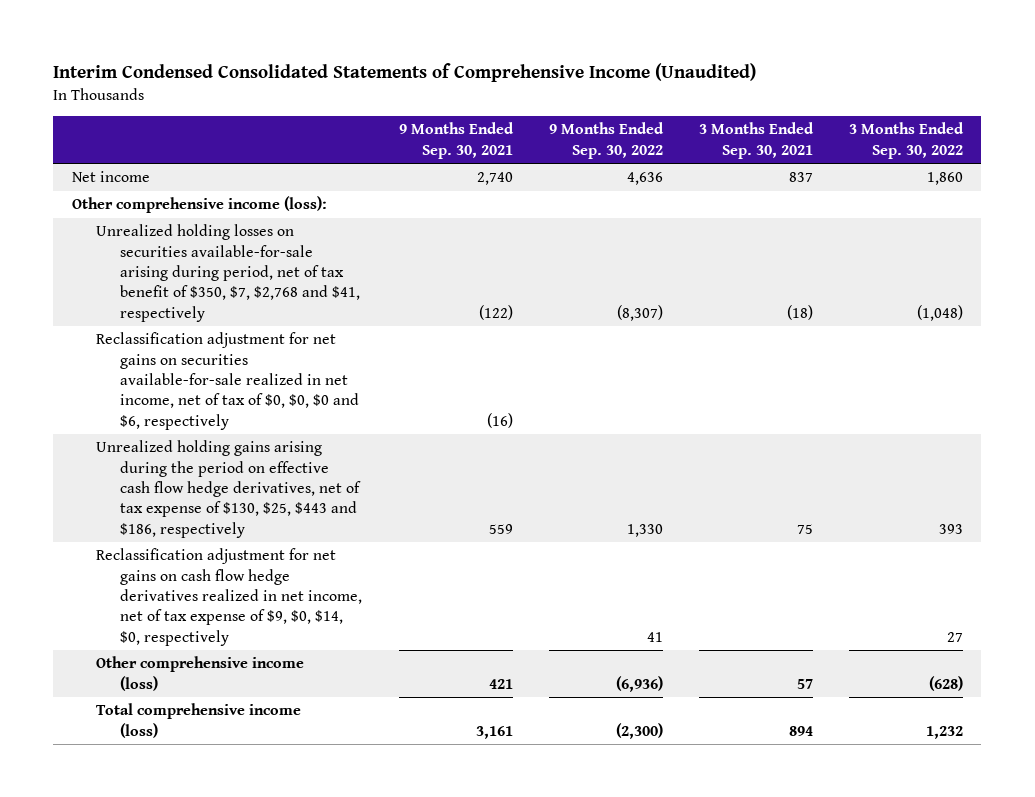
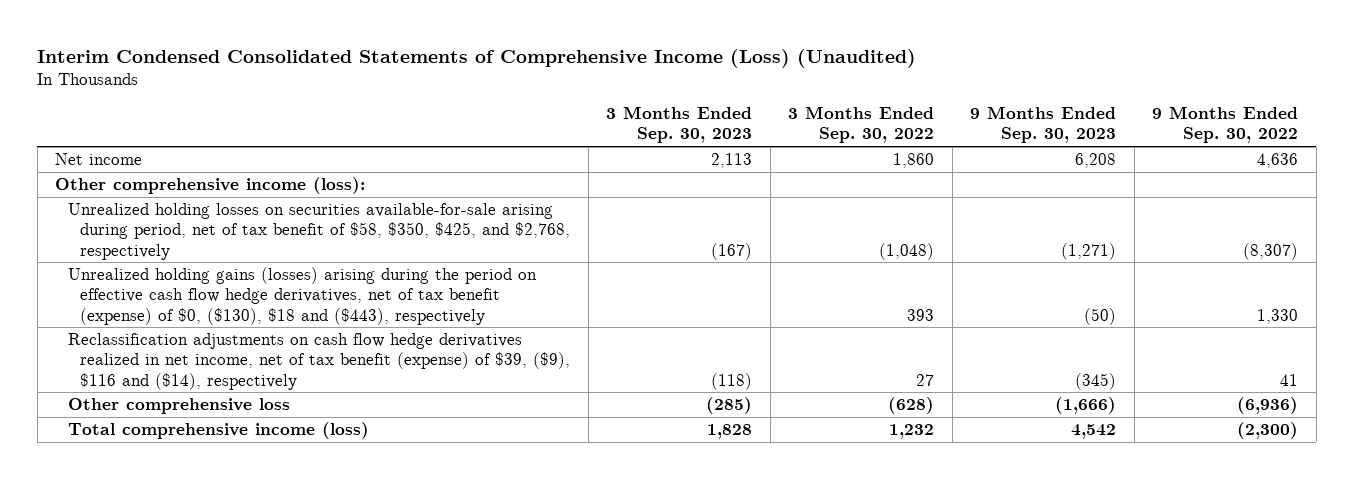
[53,63,757,83] Interim Condensed Consolidated Statements of Comprehensive Income (Unaudited) -> [37,48,917,68] Interim Condensed Consolidated Statements of Comprehensive Income (Loss) (Unaudited)
[398,122,514,159] 9 Months Ended Sep. 30, 2021 -> none
[699,122,815,159] 3 Months Ended Sep. 30, 2021 -> none
none -> [606,106,753,144] 3 Months Ended Sep. 30, 2023
none -> [970,106,1117,144] 9 Months Ended Sep. 30, 2023
[95,332,360,430] Reclassification adjustment for net gains on securities available-for-sale realized in net income, net of tax of $0, $0, $0 and $6, respectively -> none
[95,224,361,322] Unrealized holding losses on securities available-for-sale arising during period, net of tax benefit of $350, $7, $2,768 and $41, respectively -> [67,203,571,260] Unrealized holding losses on securities available-for-sale arising during period, net of tax benefit of $58, $350, $425, and $2,768, respectively
[95,440,362,538] Unrealized holding gains arising during the period on effective cash flow hedge derivatives, net of tax expense of $130, $25, $443 and $186, respectively -> [67,267,537,325] Unrealized holding gains (losses) arising during the period on effective cash flow hedge derivatives, net of tax benefit (expense) of $0, ($130), $18 and ($443), respectively
[95,548,363,646] Reclassification adjustment for net gains on cash flow hedge derivatives realized in net income, net of tax expense of $9, $0, $14, $0, respectively -> [67,333,571,390] Reclassification adjustments on cash flow hedge derivatives realized in net income, net of tax benefit (expense) of $39, ($9), $116 and ($14), respectively
[95,656,304,691] Other comprehensive income (loss) -> [67,398,290,415] Other comprehensive loss

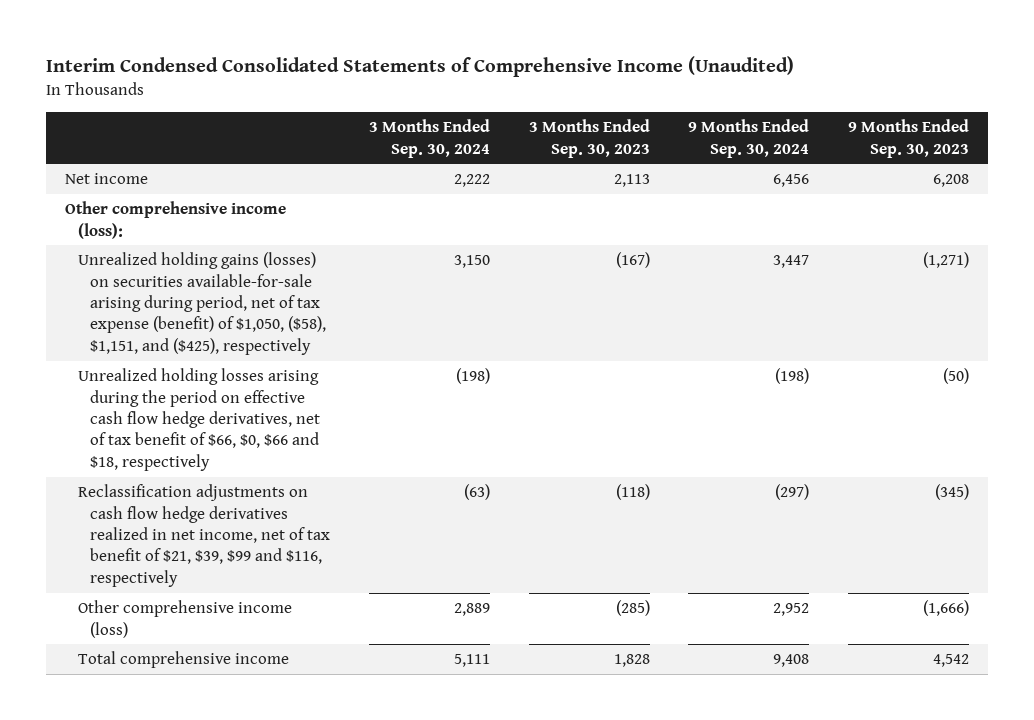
[37,48,917,68] Interim Condensed Consolidated Statements of Comprehensive Income (Loss) (Unaudited) -> [45,56,794,78] Interim Condensed Consolidated Statements of Comprehensive Income (Unaudited)
[788,106,935,144] 3 Months Ended Sep. 30, 2022 -> none
[1152,106,1299,144] 9 Months Ended Sep. 30, 2022 -> none
none -> [368,119,490,158] 3 Months Ended Sep. 30, 2024
none -> [688,119,810,158] 9 Months Ended Sep. 30, 2024
[67,203,571,260] Unrealized holding losses on securities available-for-sale arising during period, net of tax benefit of $58, $350, $425, and $2,768, respectively -> [77,252,327,355] Unrealized holding gains (losses) on securities available-for-sale arising during period, net of tax expense (benefit) of $1,050, ($58), $1,151, and ($425), respectively
[67,267,537,325] Unrealized holding gains (losses) arising during the period on effective cash flow hedge derivatives, net of tax benefit (expense) of $0, ($130), $18 and ($443), respectively -> [77,368,321,471] Unrealized holding losses arising during the period on effective cash flow hedge derivatives, net of tax benefit of $66, $0, $66 and $18, respectively
[67,333,571,390] Reclassification adjustments on cash flow hedge derivatives realized in net income, net of tax benefit (expense) of $39, ($9), $116 and ($14), respectively -> [77,484,331,587] Reclassification adjustments on cash flow hedge derivatives realized in net income, net of tax benefit of $21, $39, $99 and $116, respectively
[67,398,290,415] Other comprehensive loss -> [77,600,292,638] Other comprehensive income (loss)
[67,422,369,440] Total comprehensive income (loss) -> [77,651,289,669] Total comprehensive income

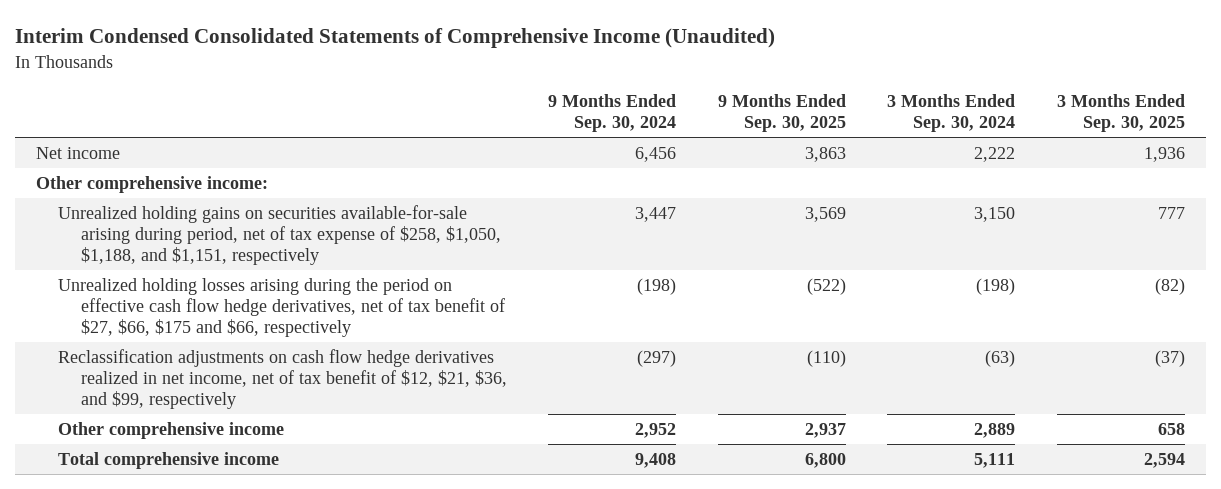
[528,119,650,158] 3 Months Ended Sep. 30, 2023 -> none
[847,119,969,158] 9 Months Ended Sep. 30, 2023 -> none
none -> [717,93,846,133] 9 Months Ended Sep. 30, 2025
none -> [1056,93,1185,133] 3 Months Ended Sep. 30, 2025
[65,201,287,239] Other comprehensive income (loss): -> [35,175,268,193] Other comprehensive income:
[77,252,327,355] Unrealized holding gains (losses) on securities available-for-sale arising during period, net of tax expense (benefit) of $1,050, ($58), $1,151, and ($425), respectively -> [58,204,501,266] Unrealized holding gains on securities available-for-sale arising during period, net of tax expense of $258, $1,050, $1,188, and $1,151, respectively
[77,368,321,471] Unrealized holding losses arising during the period on effective cash flow hedge derivatives, net of tax benefit of $66, $0, $66 and $18, respectively -> [58,277,505,338] Unrealized holding losses arising during the period on effective cash flow hedge derivatives, net of tax benefit of $27, $66, $175 and $66, respectively
[77,484,331,587] Reclassification adjustments on cash flow hedge derivatives realized in net income, net of tax benefit of $21, $39, $99 and $116, respectively -> [58,348,507,410] Reclassification adjustments on cash flow hedge derivatives realized in net income, net of tax benefit of $12, $21, $36, and $99, respectively
[77,600,292,638] Other comprehensive income (loss) -> [58,421,285,439] Other comprehensive income

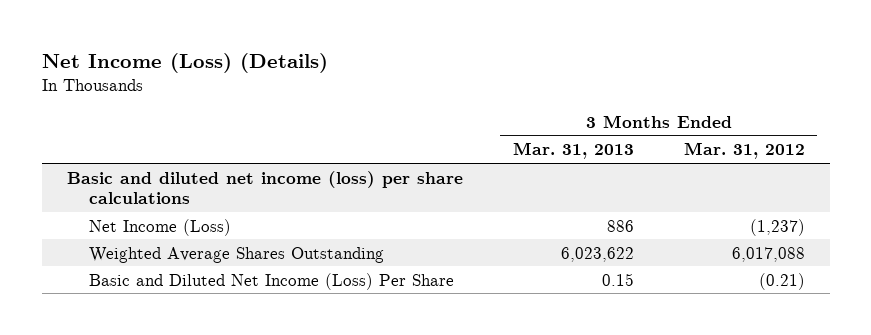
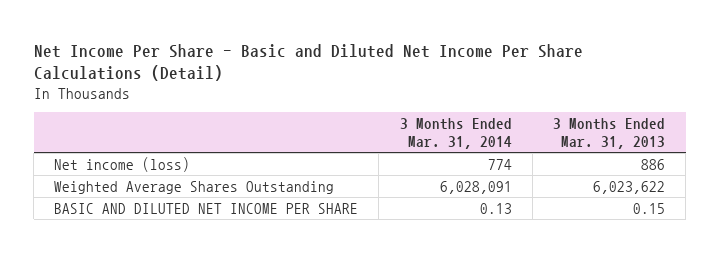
[41,53,328,74] Net Income (Loss) (Details) -> [33,43,583,82] Net Income Per Share - Basic and Diluted Net Income Per Share Calculations (Detail)
[683,142,805,160] Mar. 31, 2012 -> none
none -> [399,117,512,150] 3 Months Ended Mar. 31, 2014
[66,170,463,205] Basic and diluted net income (loss) per share calculations -> none
[88,218,231,236] Net Income (Loss) -> [54,156,191,172] Net income (loss)
[88,272,454,290] Basic and Diluted Net Income (Loss) Per Share -> [54,202,359,214] BASIC AND DILUTED NET INCOME PER SHARE

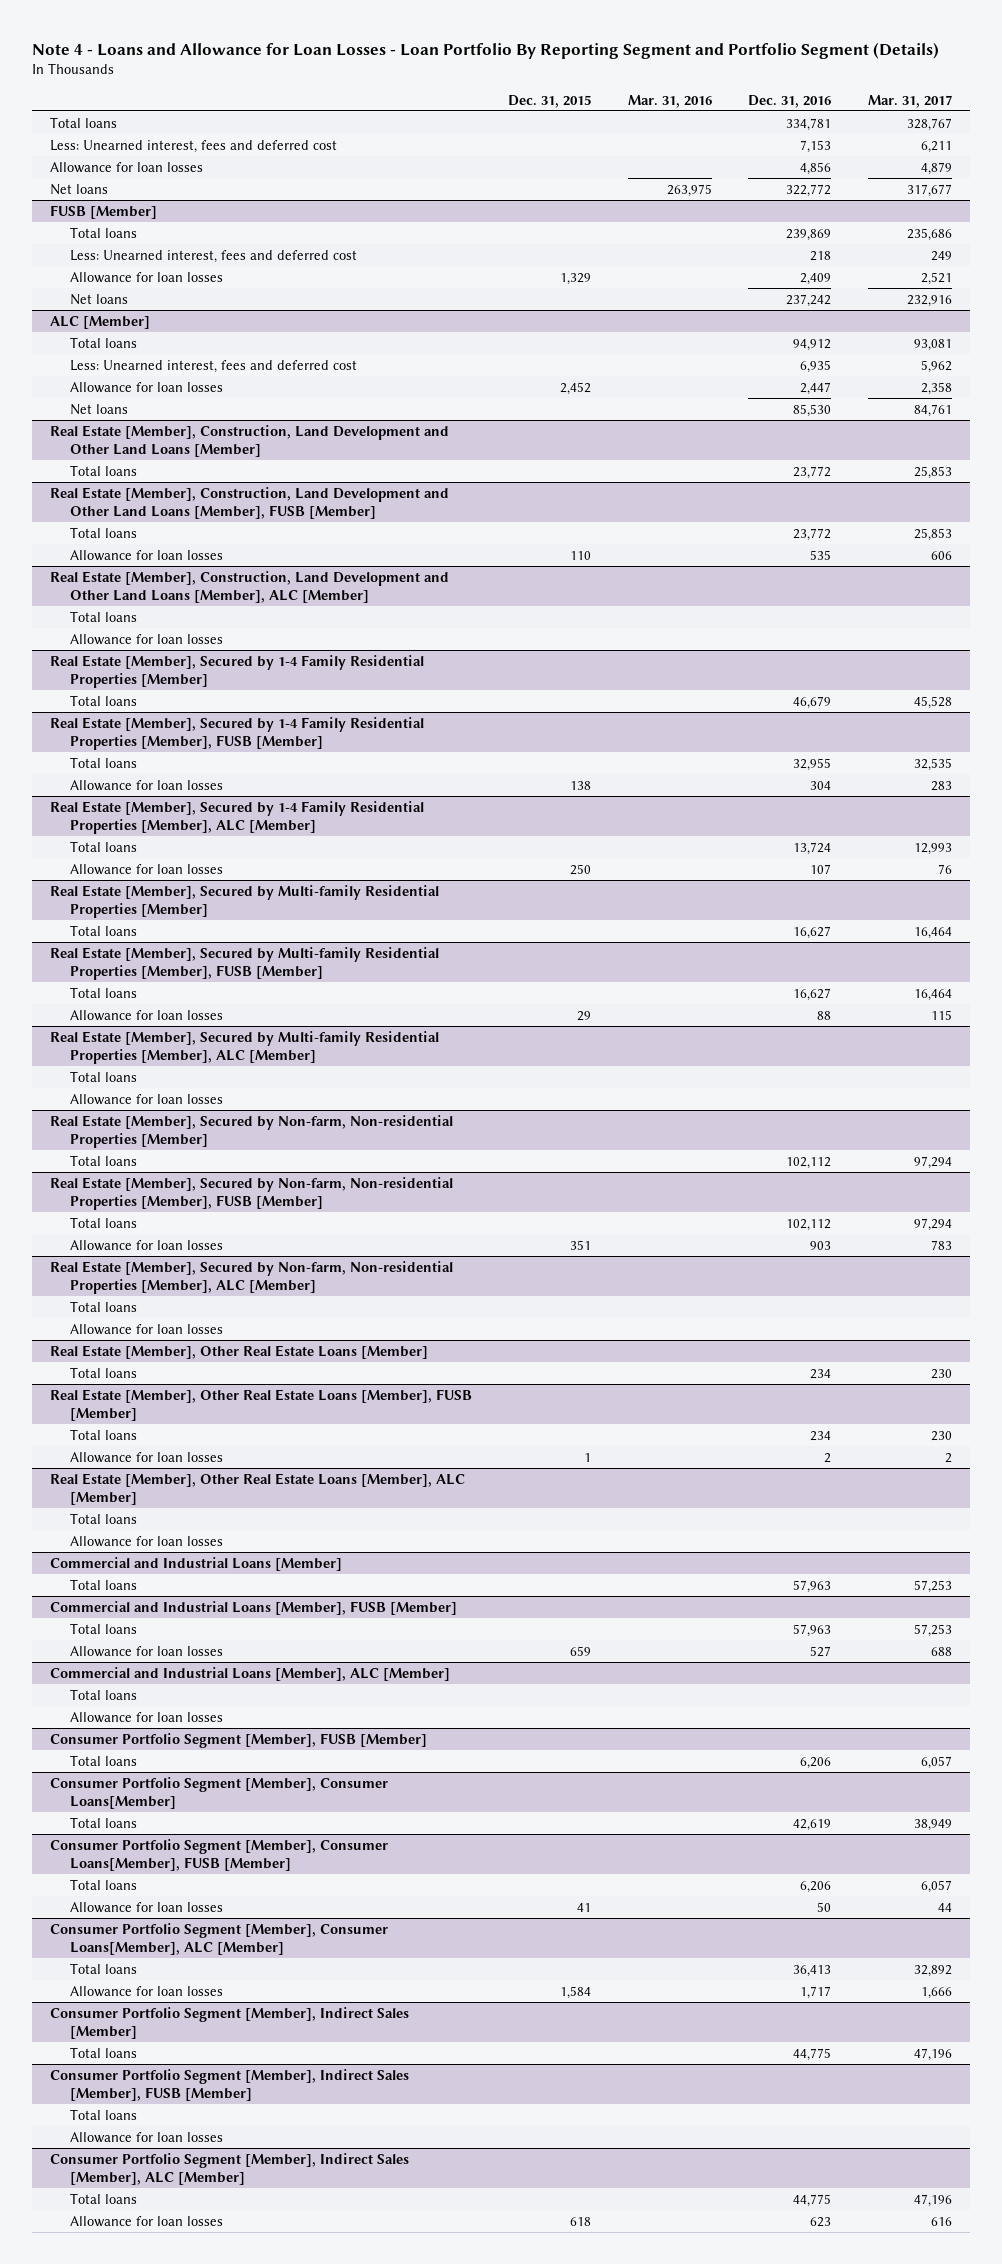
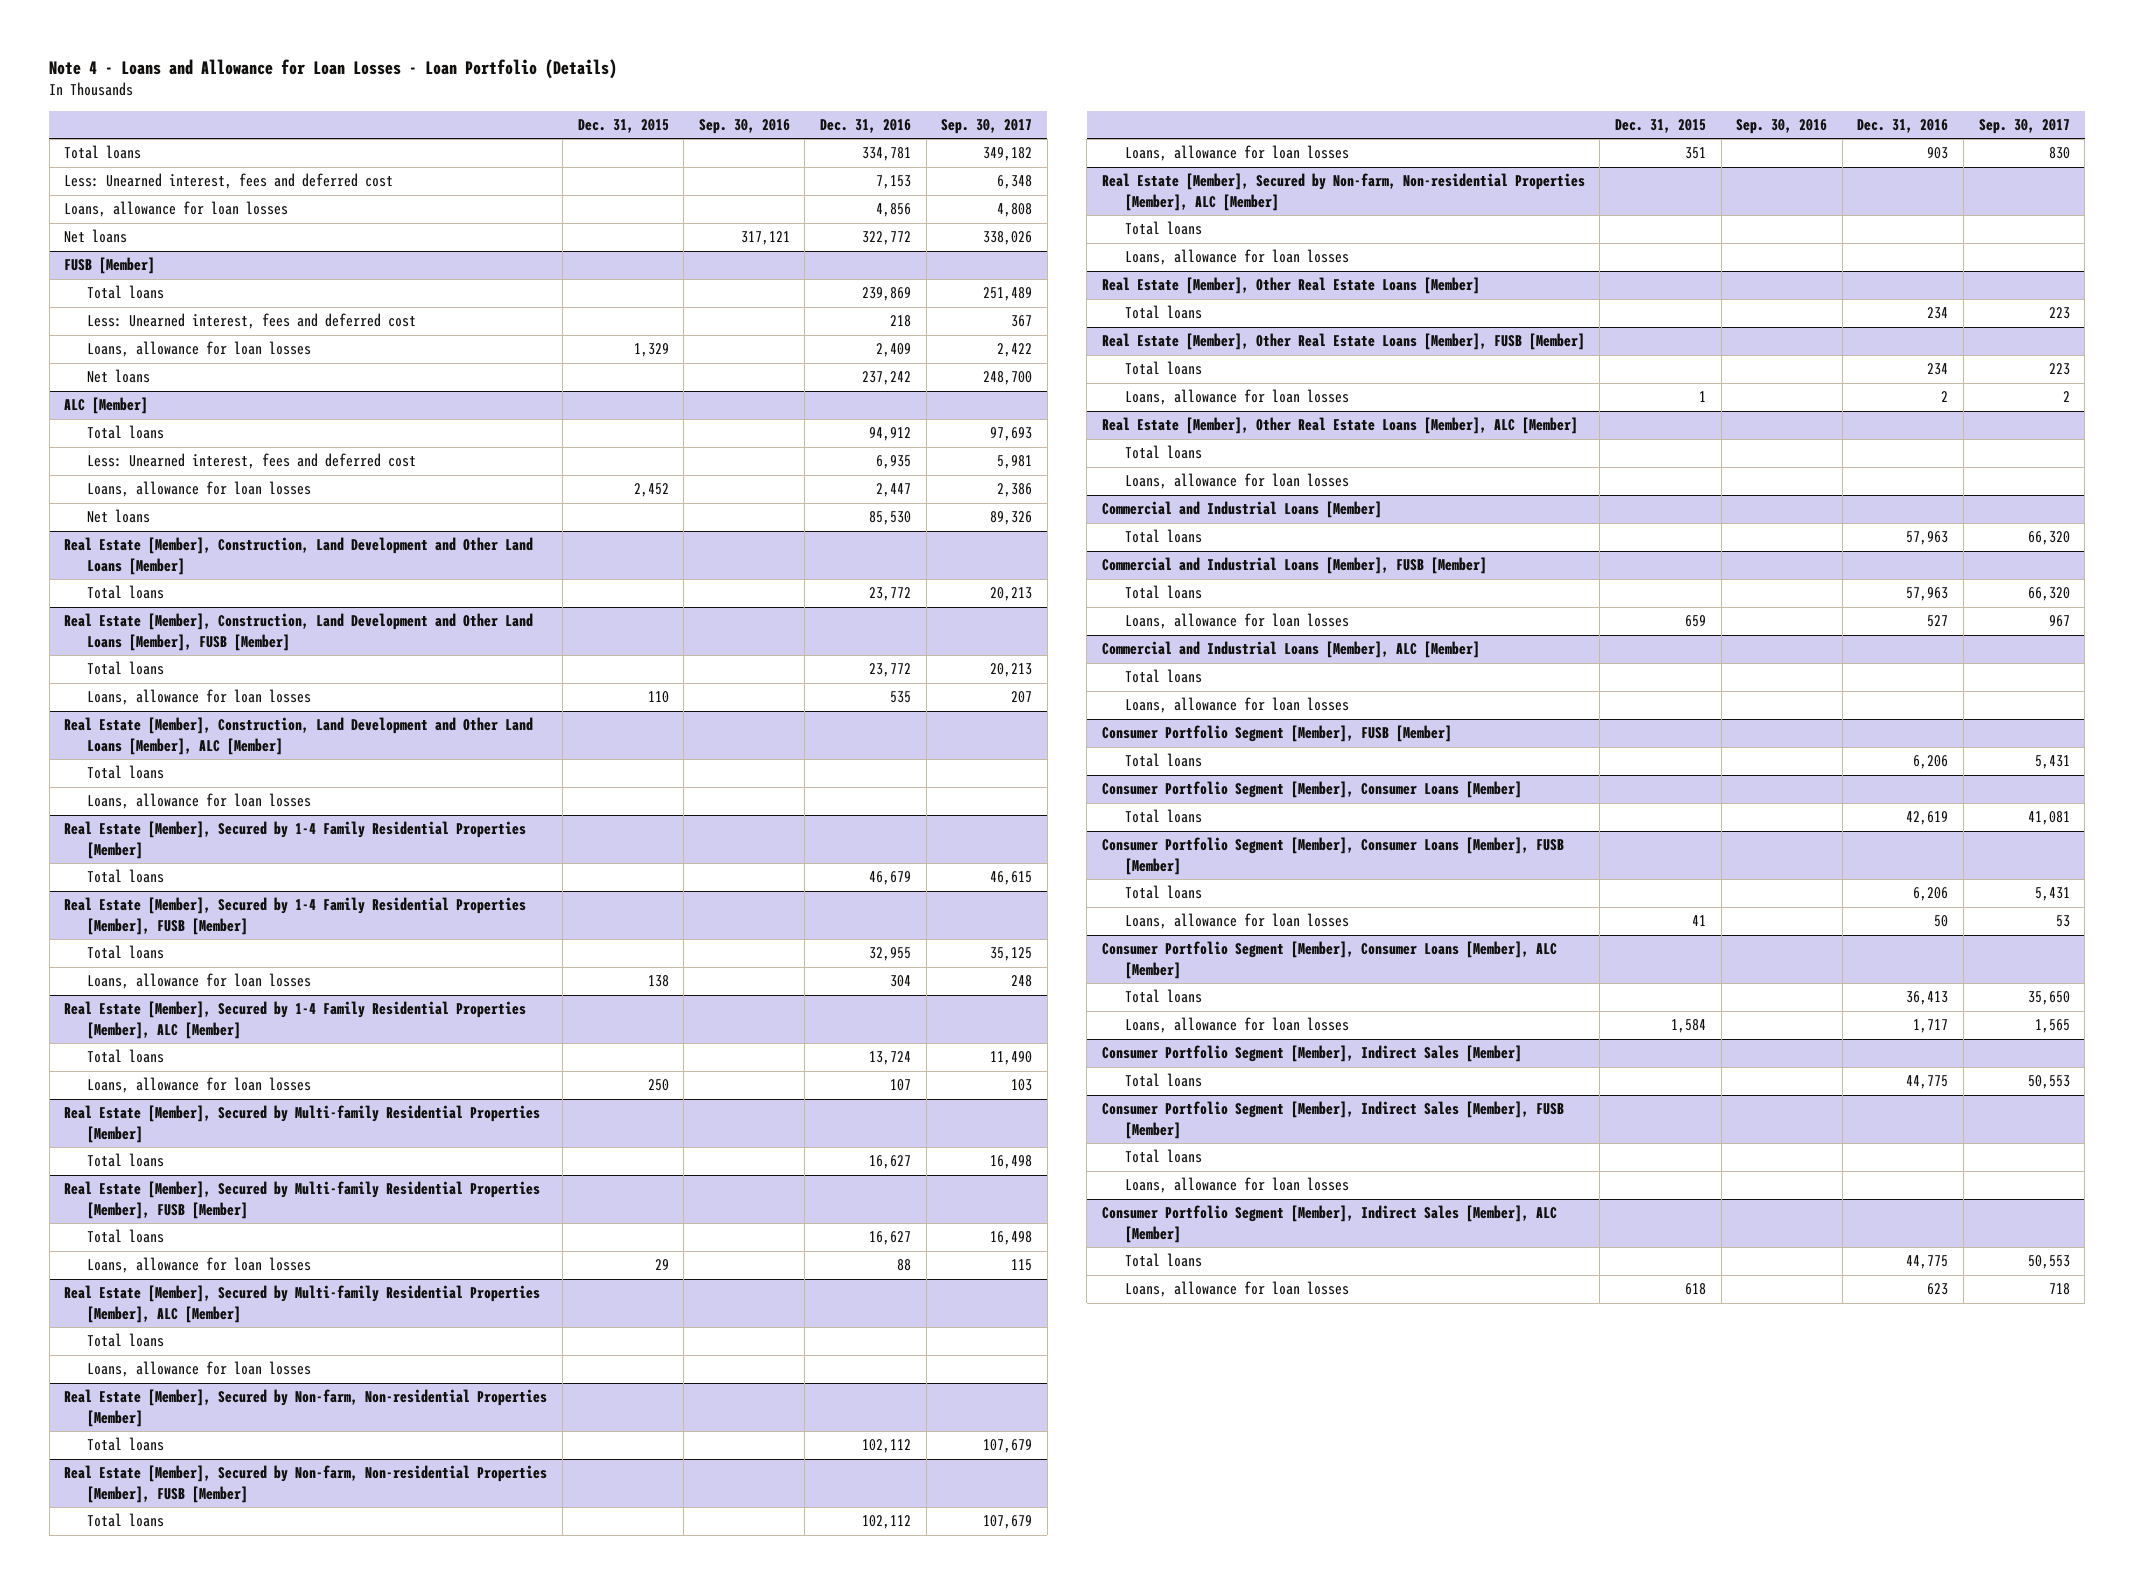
[31,41,939,59] Note 4 - Loans and Allowance for Loan Losses - Loan Portfolio By Reporting Segment and Portfolio Segment (Details) -> [49,58,618,79] Note 4 - Loans and Allowance for Loan Losses - Loan Portfolio (Details)
[627,94,712,108] Mar. 31, 2016 -> none
[867,94,952,108] Mar. 31, 2017 -> none
none -> [698,118,790,134] Sep. 30, 2016
none -> [941,118,1033,134] Sep. 30, 2017
[49,161,203,173] Allowance for loan losses -> [64,201,289,218] Loans, allowance for loan losses
[69,271,223,283] Allowance for loan losses -> [87,341,312,358] Loans, allowance for loan losses
[69,381,223,393] Allowance for loan losses -> [87,481,312,498] Loans, allowance for loan losses
[69,549,223,561] Allowance for loan losses -> [87,689,312,706] Loans, allowance for loan losses
[69,633,223,645] Allowance for loan losses -> [87,793,312,810] Loans, allowance for loan losses
[69,779,223,791] Allowance for loan losses -> [87,973,312,990] Loans, allowance for loan losses
[69,863,223,875] Allowance for loan losses -> [87,1077,312,1094] Loans, allowance for loan losses
[69,1009,223,1021] Allowance for loan losses -> [87,1257,312,1274] Loans, allowance for loan losses
[69,1093,223,1105] Allowance for loan losses -> [87,1361,312,1378] Loans, allowance for loan losses
[69,1239,223,1251] Allowance for loan losses -> [1124,145,1349,162] Loans, allowance for loan losses
[69,1323,223,1335] Allowance for loan losses -> [1124,249,1349,266] Loans, allowance for loan losses
[69,1451,223,1463] Allowance for loan losses -> [1124,389,1349,406] Loans, allowance for loan losses
[69,1535,223,1547] Allowance for loan losses -> [1124,473,1349,490] Loans, allowance for loan losses
[69,1645,223,1657] Allowance for loan losses -> [1124,613,1349,630] Loans, allowance for loan losses
[69,1711,223,1723] Allowance for loan losses -> [1124,697,1349,714] Loans, allowance for loan losses
[49,1776,388,1809] Consumer Portfolio Segment [Member], Consumer Loans[Member] -> [1101,781,1522,799] Consumer Portfolio Segment [Member], Consumer Loans [Member]
[49,1838,388,1871] Consumer Portfolio Segment [Member], Consumer Loans[Member], FUSB [Member] -> [1101,837,1564,875] Consumer Portfolio Segment [Member], Consumer Loans [Member], FUSB [Member]
[69,1901,223,1913] Allowance for loan losses -> [1124,913,1349,930] Loans, allowance for loan losses
[49,1922,388,1955] Consumer Portfolio Segment [Member], Consumer Loans[Member], ALC [Member] -> [1101,941,1557,979] Consumer Portfolio Segment [Member], Consumer Loans [Member], ALC [Member]
[69,1985,223,1997] Allowance for loan losses -> [1124,1017,1349,1034] Loans, allowance for loan losses
[69,2131,223,2143] Allowance for loan losses -> [1124,1177,1349,1194] Loans, allowance for loan losses
[69,2215,223,2227] Allowance for loan losses -> [1124,1281,1349,1298] Loans, allowance for loan losses

